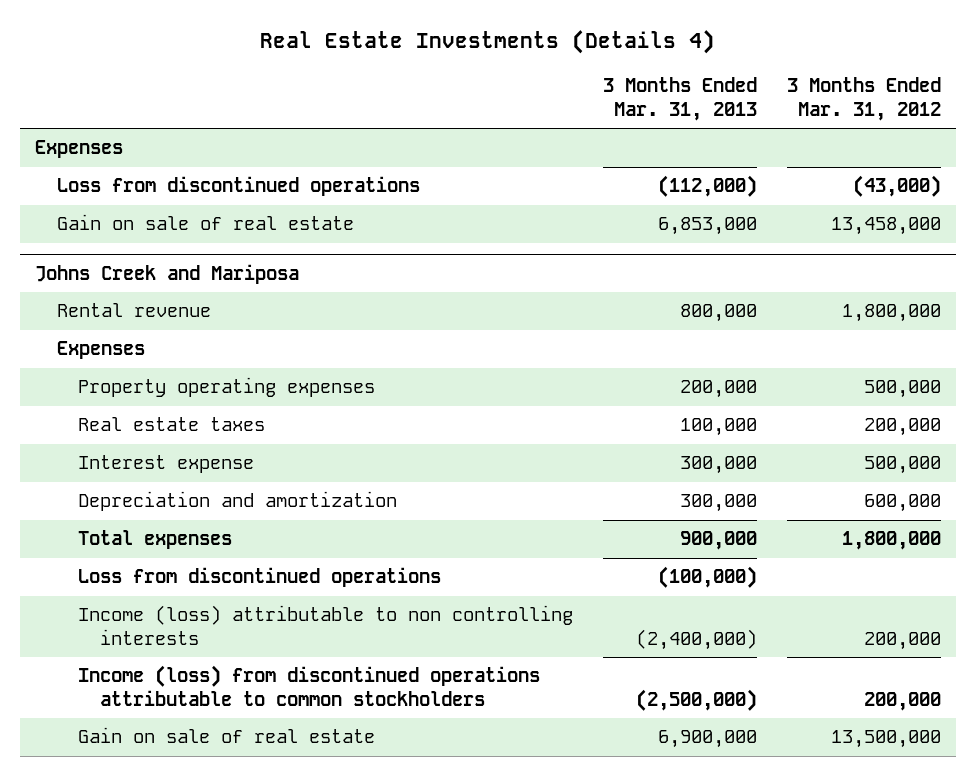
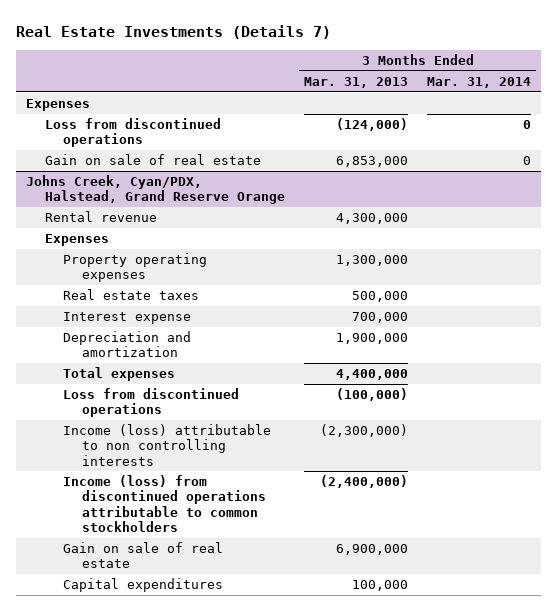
[260,30,716,55] Real Estate Investments (Details 4) -> [16,24,332,39] Real Estate Investments (Details 7)
[787,77,942,121] 3 Months Ended Mar. 31, 2012 -> none
none -> [427,77,532,89] Mar. 31, 2014
[658,175,758,198] (112,000) -> [335,118,408,132] (124,000)
[34,264,299,285] Johns Creek and Mariposa -> none
none -> [26,175,285,205] Johns Creek, Cyan/PDX, Halstead, Grand Reserve Orange
[680,304,758,323] 800,000 -> [335,213,408,225] 4,300,000
[680,380,758,399] 200,000 -> [335,255,408,267] 1,300,000
[680,418,758,437] 100,000 -> [351,291,408,303] 500,000
[680,456,758,475] 300,000 -> [351,312,408,324] 700,000
[680,494,758,513] 300,000 -> [335,333,408,345] 1,900,000
[680,531,758,551] 900,000 -> [335,369,408,381] 4,400,000
[636,629,758,651] (2,400,000) -> [319,424,408,438] (2,300,000)
[636,689,758,712] (2,500,000) -> [319,475,408,489] (2,400,000)
none -> [63,578,224,593] Capital expenditures

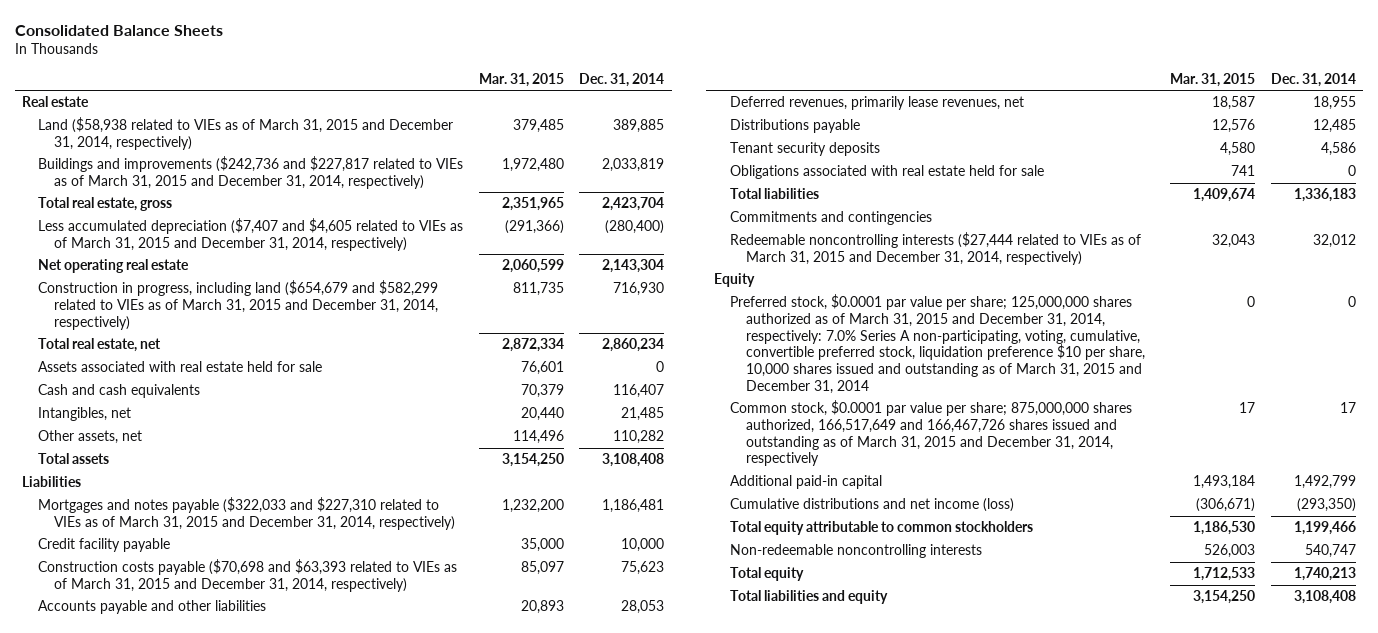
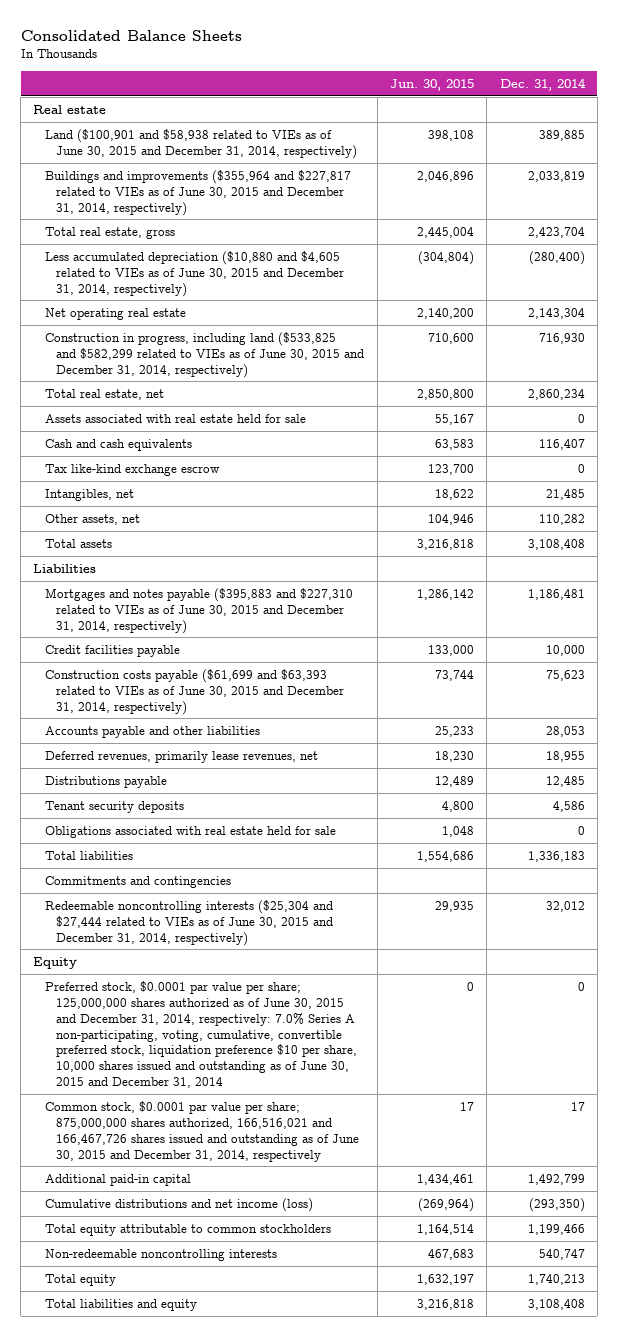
[478,72,564,87] Mar. 31, 2015 -> none
none -> [389,79,474,92] Jun. 30, 2015
[38,117,454,150] Land ($58,938 related to VIEs as of March 31, 2015 and December 31, 2014, respectively) -> [44,128,358,159] Land ($100,901 and $58,938 related to VIEs as of June 30, 2015 and December 31, 2014, respectively)
[38,156,464,189] Buildings and improvements ($242,736 and $227,817 related to VIEs as of March 31, 2015 and December 31, 2014, respectively) -> [44,169,351,216] Buildings and improvements ($355,964 and $227,817 related to VIEs as of June 30, 2015 and December 31, 2014, respectively)
[38,218,464,251] Less accumulated depreciation ($7,407 and $4,605 related to VIEs as of March 31, 2015 and December 31, 2014, respectively) -> [44,250,345,297] Less accumulated depreciation ($10,880 and $4,605 related to VIEs as of June 30, 2015 and December 31, 2014, respectively)
[38,280,439,330] Construction in progress, including land ($654,679 and $582,299 related to VIEs as of March 31, 2015 and December 31, 2014, respectively) -> [44,331,365,378] Construction in progress, including land ($533,825 and $582,299 related to VIEs as of June 30, 2015 and December 31, 2014, respectively)
none -> [44,463,220,476] Tax like-kind exchange escrow
[38,497,456,530] Mortgages and notes payable ($322,033 and $227,310 related to VIEs as of March 31, 2015 and December 31, 2014, respectively) -> [44,587,353,634] Mortgages and notes payable ($395,883 and $227,310 related to VIEs as of June 30, 2015 and December 31, 2014, respectively)
[38,538,171,553] Credit facility payable -> [44,644,180,657] Credit facilities payable
[38,559,458,592] Construction costs payable ($70,698 and $63,393 related to VIEs as of March 31, 2015 and December 31, 2014, respectively) -> [44,668,345,715] Construction costs payable ($61,699 and $63,393 related to VIEs as of June 30, 2015 and December 31, 2014, respectively)
[729,232,1141,265] Redeemable noncontrolling interests ($27,444 related to VIEs as of March 31, 2015 and December 31, 2014, respectively) -> [44,899,334,946] Redeemable noncontrolling interests ($25,304 and $27,444 related to VIEs as of June 30, 2015 and December 31, 2014, respectively)
[729,294,1145,394] Preferred stock, $0.0001 par value per share; 125,000,000 shares authorized as of March 31, 2015 and December 31, 2014, respectively: 7.0% Series A non-participating, voting, cumulative, convertible preferred stock, liquidation preference $10 per share, 10,000 shares issued and outstanding as of March 31, 2015 and December 31, 2014 -> [44,980,358,1089] Preferred stock, $0.0001 par value per share; 125,000,000 shares authorized as of June 30, 2015 and December 31, 2014, respectively: 7.0% Series A non-participating, voting, cumulative, convertible preferred stock, liquidation preference $10 per share, 10,000 shares issued and outstanding as of June 30, 2015 and December 31, 2014
[729,400,1132,467] Common stock, $0.0001 par value per share; 875,000,000 shares authorized, 166,517,649 and 166,467,726 shares issued and outstanding as of March 31, 2015 and December 31, 2014, respectively -> [44,1100,360,1162] Common stock, $0.0001 par value per share; 875,000,000 shares authorized, 166,516,021 and 166,467,726 shares issued and outstanding as of June 30, 2015 and December 31, 2014, respectively

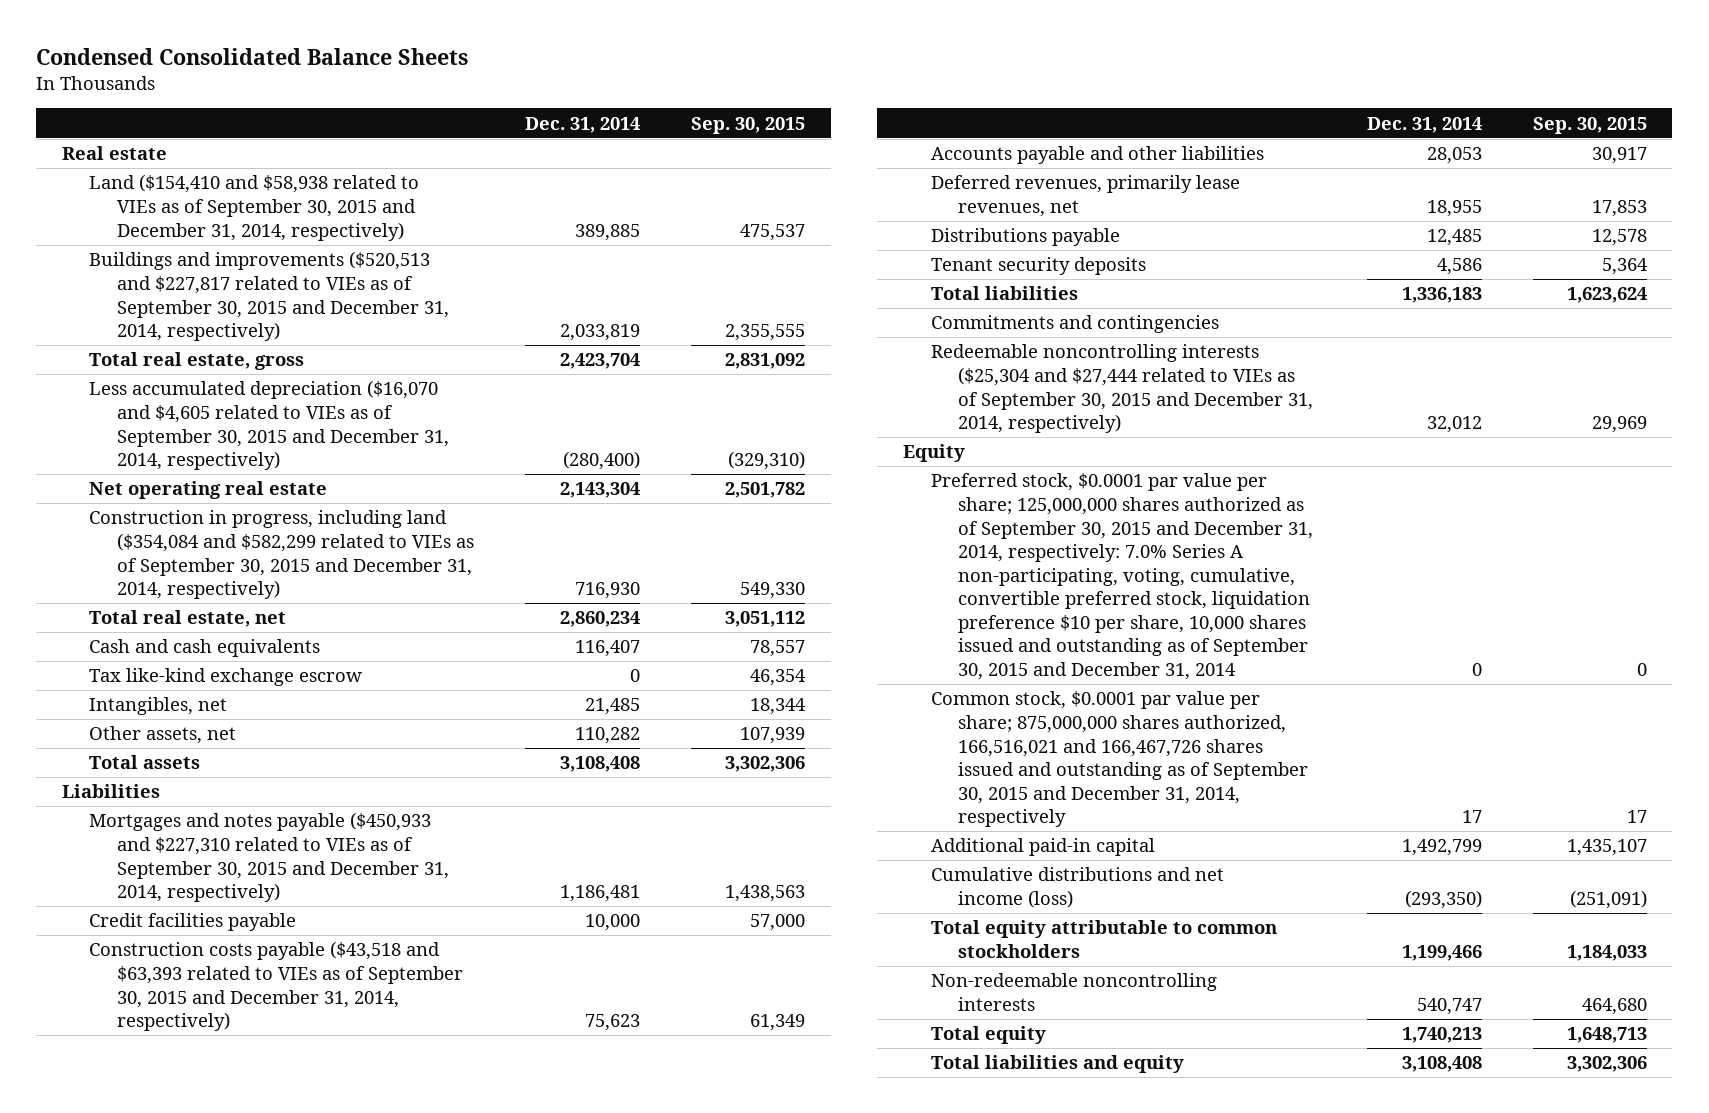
[20,29,242,41] Consolidated Balance Sheets -> [36,47,469,65] Condensed Consolidated Balance Sheets
[389,79,474,92] Jun. 30, 2015 -> none
none -> [691,116,806,134] Sep. 30, 2015
[44,128,358,159] Land ($100,901 and $58,938 related to VIEs as of June 30, 2015 and December 31, 2014, respectively) -> [89,174,420,241] Land ($154,410 and $58,938 related to VIEs as of September 30, 2015 and December 31, 2014, respectively)
[44,169,351,216] Buildings and improvements ($355,964 and $227,817 related to VIEs as of June 30, 2015 and December 31, 2014, respectively) -> [89,251,450,342] Buildings and improvements ($520,513 and $227,817 related to VIEs as of September 30, 2015 and December 31, 2014, respectively)
[44,250,345,297] Less accumulated depreciation ($10,880 and $4,605 related to VIEs as of June 30, 2015 and December 31, 2014, respectively) -> [89,380,450,471] Less accumulated depreciation ($16,070 and $4,605 related to VIEs as of September 30, 2015 and December 31, 2014, respectively)
[44,331,365,378] Construction in progress, including land ($533,825 and $582,299 related to VIEs as of June 30, 2015 and December 31, 2014, respectively) -> [89,510,475,600] Construction in progress, including land ($354,084 and $582,299 related to VIEs as of September 30, 2015 and December 31, 2014, respectively)
[44,413,306,423] Assets associated with real estate held for sale -> none
[44,587,353,634] Mortgages and notes payable ($395,883 and $227,310 related to VIEs as of June 30, 2015 and December 31, 2014, respectively) -> [89,812,450,903] Mortgages and notes payable ($450,933 and $227,310 related to VIEs as of September 30, 2015 and December 31, 2014, respectively)
[44,668,345,715] Construction costs payable ($61,699 and $63,393 related to VIEs as of June 30, 2015 and December 31, 2014, respectively) -> [89,941,464,1032] Construction costs payable ($43,518 and $63,393 related to VIEs as of September 30, 2015 and December 31, 2014, respectively)
[44,825,336,838] Obligations associated with real estate held for sale -> none
[44,899,334,946] Redeemable noncontrolling interests ($25,304 and $27,444 related to VIEs as of June 30, 2015 and December 31, 2014, respectively) -> [930,344,1314,434] Redeemable noncontrolling interests ($25,304 and $27,444 related to VIEs as of September 30, 2015 and December 31, 2014, respectively)
[44,980,358,1089] Preferred stock, $0.0001 par value per share; 125,000,000 shares authorized as of June 30, 2015 and December 31, 2014, respectively: 7.0% Series A non-participating, voting, cumulative, convertible preferred stock, liquidation preference $10 per share, 10,000 shares issued and outstanding as of June 30, 2015 and December 31, 2014 -> [930,473,1314,680] Preferred stock, $0.0001 par value per share; 125,000,000 shares authorized as of September 30, 2015 and December 31, 2014, respectively: 7.0% Series A non-participating, voting, cumulative, convertible preferred stock, liquidation preference $10 per share, 10,000 shares issued and outstanding as of September 30, 2015 and December 31, 2014
[44,1100,360,1162] Common stock, $0.0001 par value per share; 875,000,000 shares authorized, 166,516,021 and 166,467,726 shares issued and outstanding as of June 30, 2015 and December 31, 2014, respectively -> [930,691,1309,828] Common stock, $0.0001 par value per share; 875,000,000 shares authorized, 166,516,021 and 166,467,726 shares issued and outstanding as of September 30, 2015 and December 31, 2014, respectively

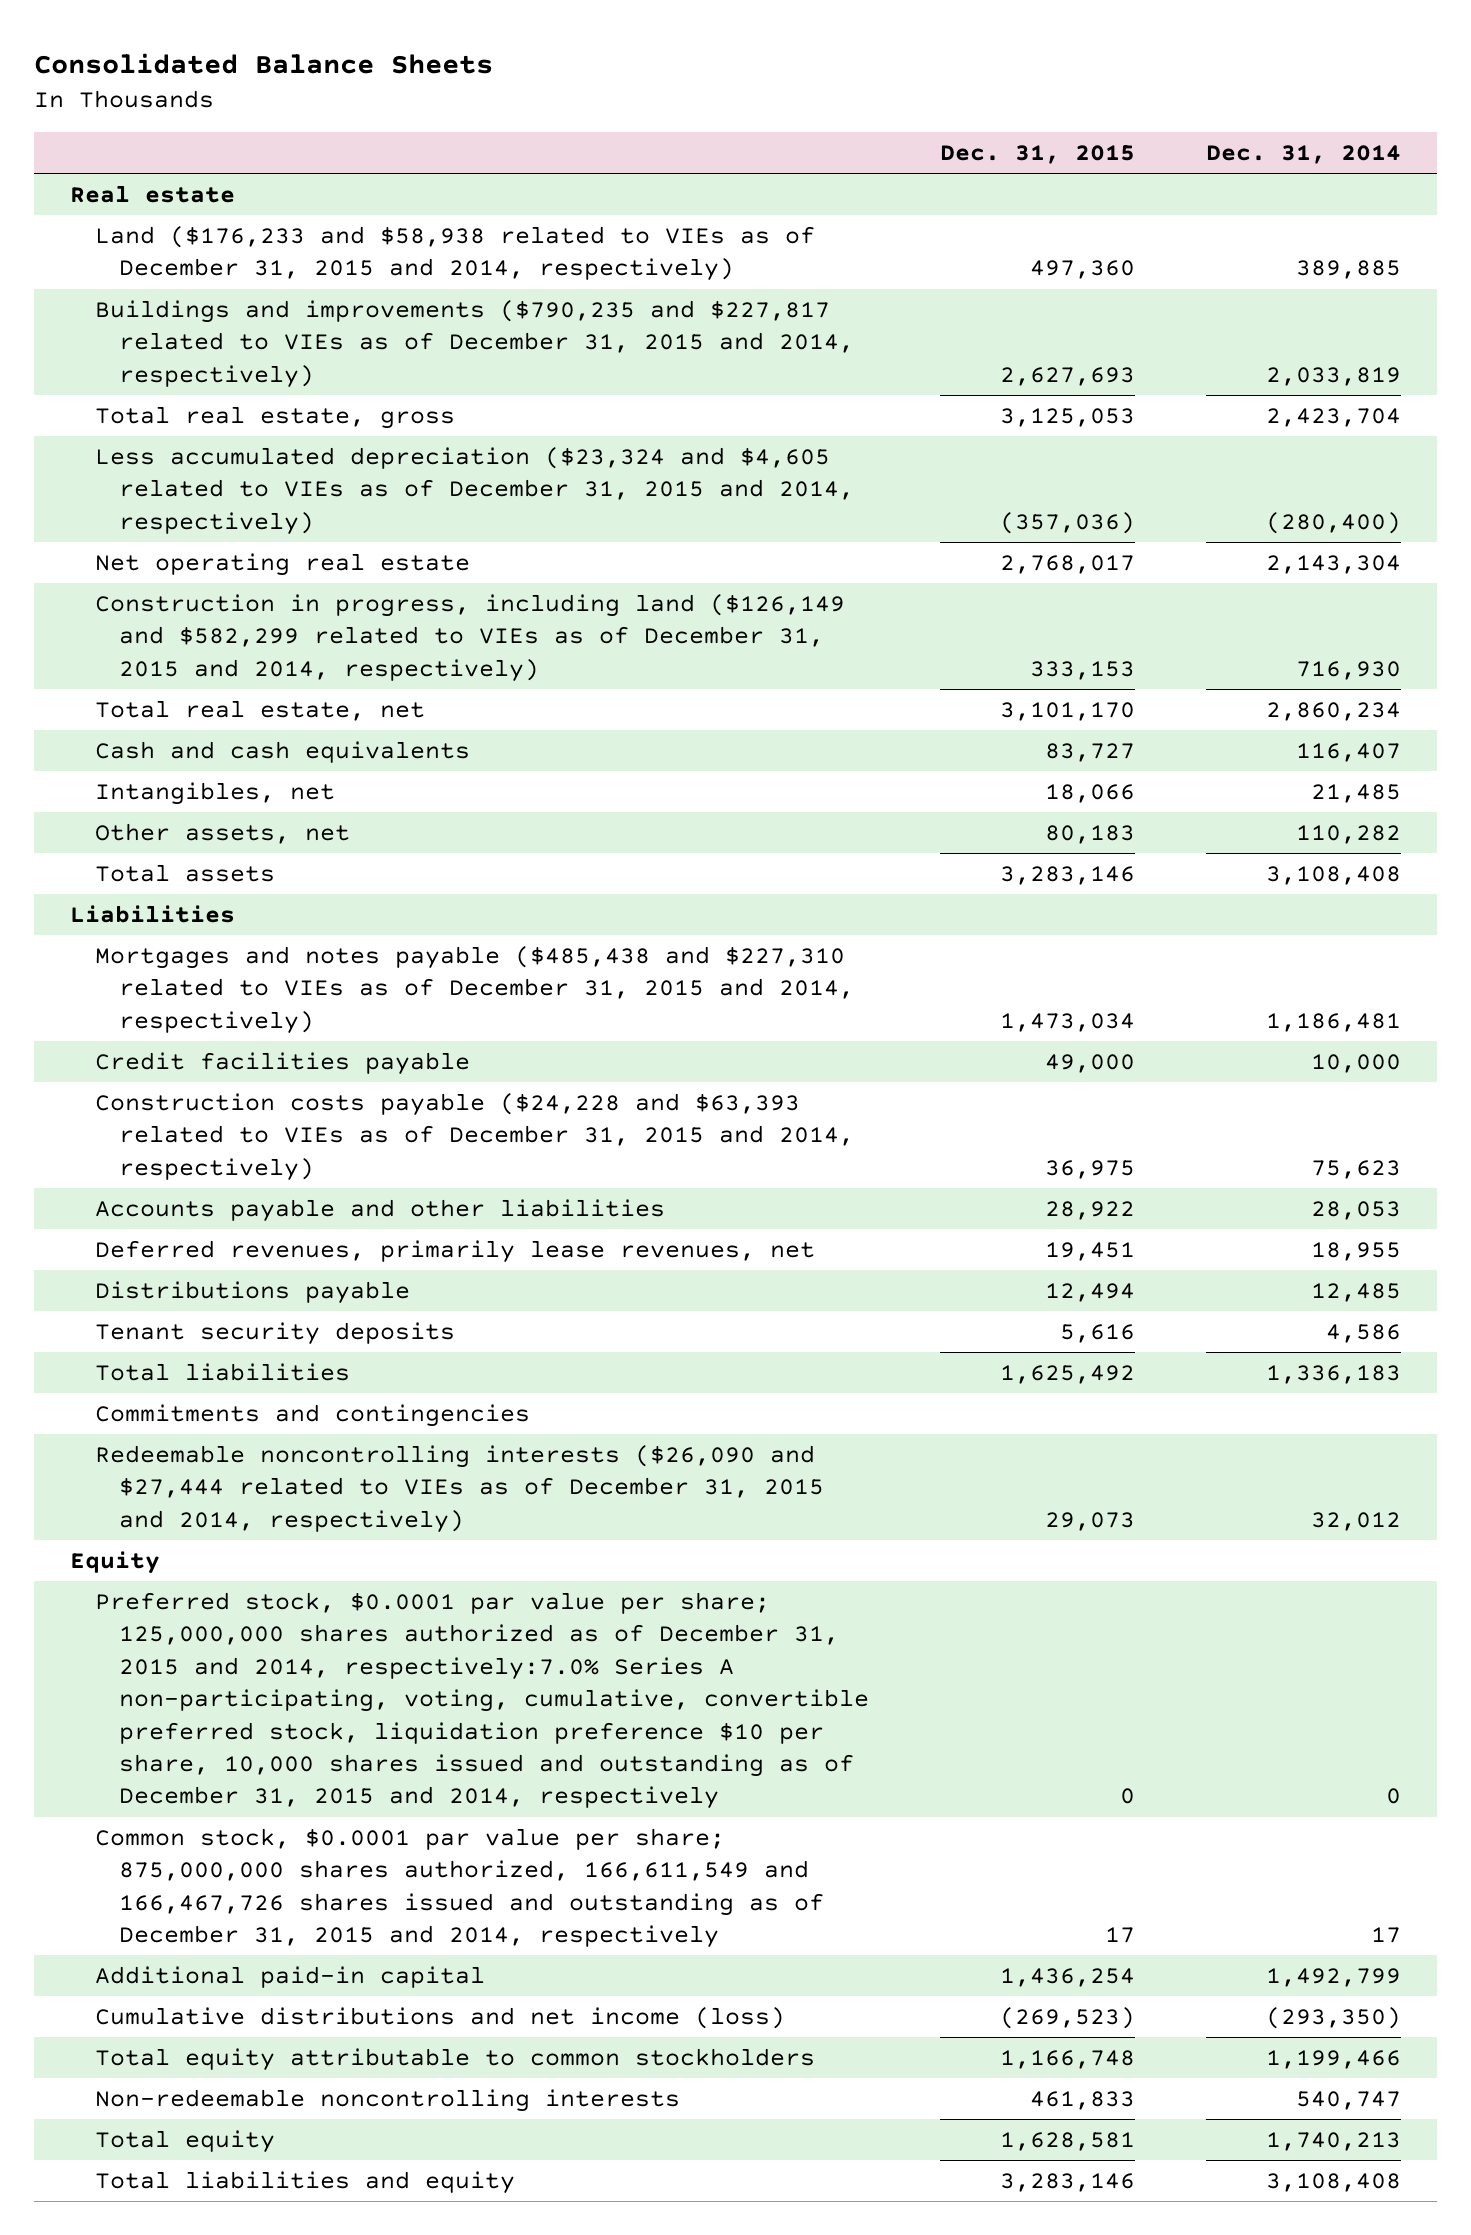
[36,47,469,65] Condensed Consolidated Balance Sheets -> [34,53,494,75] Consolidated Balance Sheets
[691,116,806,134] Sep. 30, 2015 -> none
none -> [940,145,1136,165] Dec. 31, 2015
[89,174,420,241] Land ($154,410 and $58,938 related to VIEs as of September 30, 2015 and December 31, 2014, respectively) -> [94,225,815,282] Land ($176,233 and $58,938 related to VIEs as of December 31, 2015 and 2014, respectively)
[89,251,450,342] Buildings and improvements ($520,513 and $227,817 related to VIEs as of September 30, 2015 and December 31, 2014, respectively) -> [94,299,855,388] Buildings and improvements ($790,235 and $227,817 related to VIEs as of December 31, 2015 and 2014, respectively)
[89,380,450,471] Less accumulated depreciation ($16,070 and $4,605 related to VIEs as of September 30, 2015 and December 31, 2014, respectively) -> [94,446,855,535] Less accumulated depreciation ($23,324 and $4,605 related to VIEs as of December 31, 2015 and 2014, respectively)
[89,510,475,600] Construction in progress, including land ($354,084 and $582,299 related to VIEs as of September 30, 2015 and December 31, 2014, respectively) -> [94,593,845,682] Construction in progress, including land ($126,149 and $582,299 related to VIEs as of December 31, 2015 and 2014, respectively)
[89,668,363,687] Tax like-kind exchange escrow -> none
[89,812,450,903] Mortgages and notes payable ($450,933 and $227,310 related to VIEs as of September 30, 2015 and December 31, 2014, respectively) -> [94,945,855,1034] Mortgages and notes payable ($485,438 and $227,310 related to VIEs as of December 31, 2015 and 2014, respectively)
[89,941,464,1032] Construction costs payable ($43,518 and $63,393 related to VIEs as of September 30, 2015 and December 31, 2014, respectively) -> [94,1092,855,1181] Construction costs payable ($24,228 and $63,393 related to VIEs as of December 31, 2015 and 2014, respectively)
[930,344,1314,434] Redeemable noncontrolling interests ($25,304 and $27,444 related to VIEs as of September 30, 2015 and December 31, 2014, respectively) -> [94,1444,825,1533] Redeemable noncontrolling interests ($26,090 and $27,444 related to VIEs as of December 31, 2015 and 2014, respectively)
[930,473,1314,680] Preferred stock, $0.0001 par value per share; 125,000,000 shares authorized as of September 30, 2015 and December 31, 2014, respectively: 7.0% Series A non-participating, voting, cumulative, convertible preferred stock, liquidation preference $10 per share, 10,000 shares issued and outstanding as of September 30, 2015 and December 31, 2014 -> [94,1591,870,1810] Preferred stock, $0.0001 par value per share; 125,000,000 shares authorized as of December 31, 2015 and 2014, respectively:7.0% Series A non-participating, voting, cumulative, convertible preferred stock, liquidation preference $10 per share, 10,000 shares issued and outstanding as of December 31, 2015 and 2014, respectively
[930,691,1309,828] Common stock, $0.0001 par value per share; 875,000,000 shares authorized, 166,516,021 and 166,467,726 shares issued and outstanding as of September 30, 2015 and December 31, 2014, respectively -> [94,1827,825,1949] Common stock, $0.0001 par value per share; 875,000,000 shares authorized, 166,611,549 and 166,467,726 shares issued and outstanding as of December 31, 2015 and 2014, respectively

